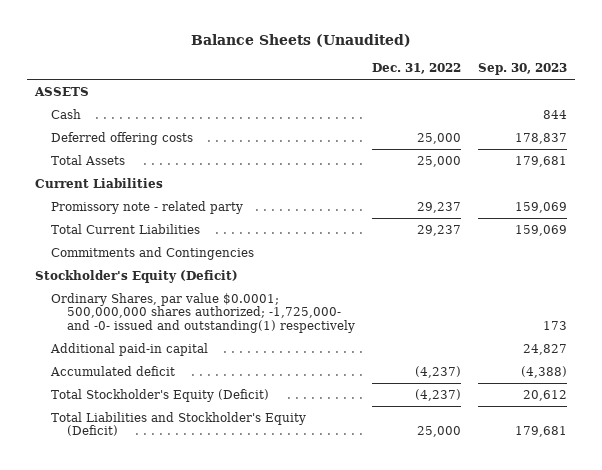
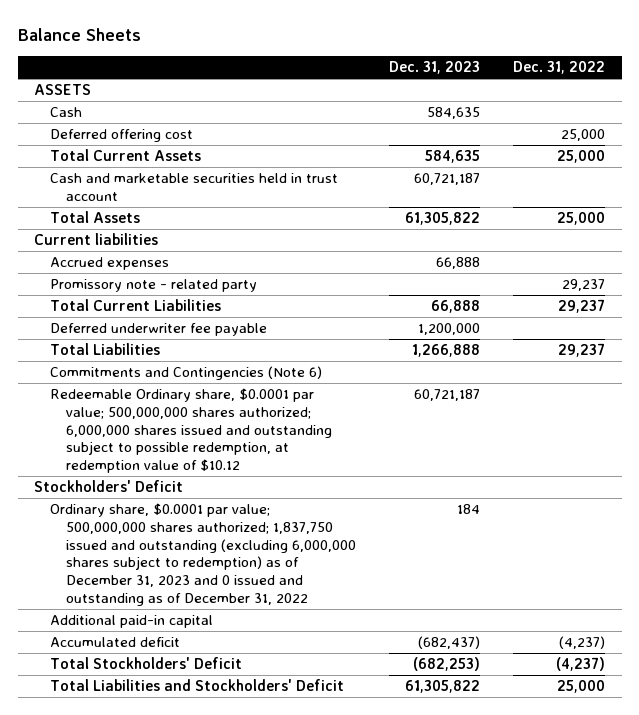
[190,33,411,47] Balance Sheets (Unaudited) -> [17,28,141,42] Balance Sheets
[477,62,567,75] Sep. 30, 2023 -> none
none -> [389,61,481,75] Dec. 31, 2023
[50,131,193,145] Deferred offering costs -> [50,129,194,143] Deferred offering cost
none -> [50,149,202,162] Total Current Assets
none -> [50,173,339,201] Cash and marketable securities held in trust account
[34,177,163,188] Current Liabilities -> [34,233,159,246] Current liabilities
none -> [50,257,170,271] Accrued expenses
none -> [50,323,268,337] Deferred underwriter fee payable
none -> [50,343,161,356] Total Liabilities
[50,246,254,260] Commitments and Contingencies -> [50,366,323,381] Commitments and Contingencies (Note 6)
none -> [50,388,333,474] Redeemable Ordinary share, $0.0001 par value; 500,000,000 shares authorized; 6,000,000 shares issued and outstanding subject to possible redemption, at redemption value of $10.12
[34,269,238,283] Stockholder's Equity (Deficit) -> [34,480,184,493] Stockholders' Deficit
[50,292,356,334] Ordinary Shares, par value $0.0001; 500,000,000 shares authorized; -1,725,000- and -0- issued and outstanding(1) respectively -> [50,503,357,606] Ordinary share, $0.0001 par value; 500,000,000 shares authorized; 1,837,750 issued and outstanding (excluding 6,000,000 shares subject to redemption) as of December 31, 2023 and 0 issued and outstanding as of December 31, 2022
[50,388,269,402] Total Stockholder's Equity (Deficit) -> [50,657,243,670] Total Stockholders' Deficit
[50,411,306,437] Total Liabilities and Stockholder's Equity (Deficit) -> [50,679,345,692] Total Liabilities and Stockholders' Deficit

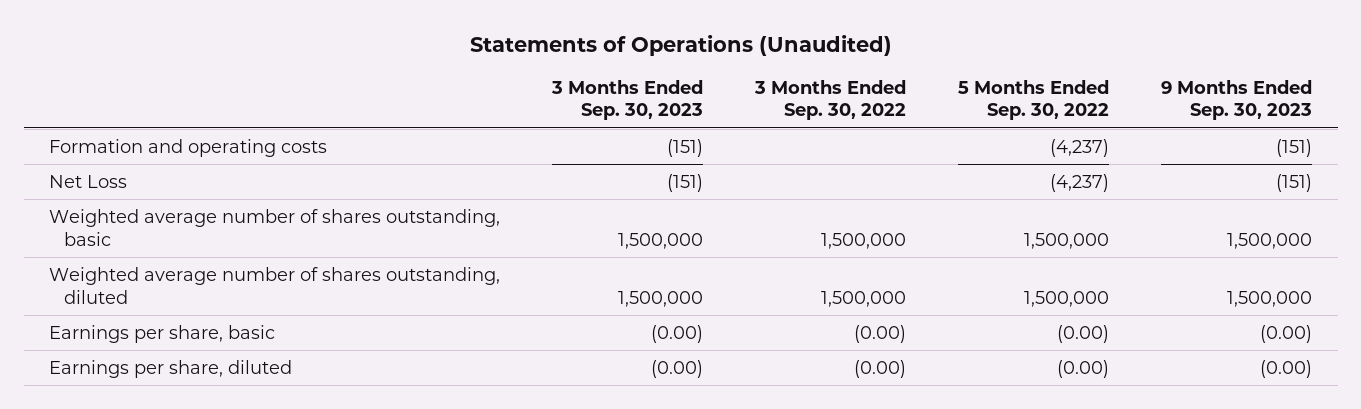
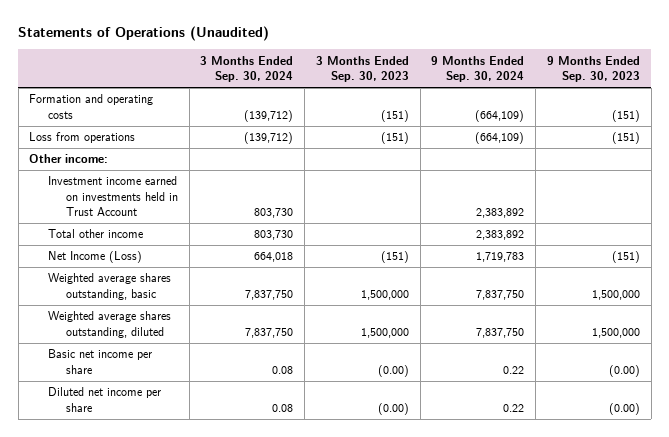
[754,79,907,121] 3 Months Ended Sep. 30, 2022 -> none
[957,79,1109,121] 5 Months Ended Sep. 30, 2022 -> none
none -> [200,55,294,83] 3 Months Ended Sep. 30, 2024
none -> [431,55,525,83] 9 Months Ended Sep. 30, 2024
none -> [29,132,136,144] Loss from operations
none -> [29,154,109,164] Other income:
none -> [47,176,178,217] Investment income earned on investments held in Trust Account
none -> [47,229,143,239] Total other income
[49,175,128,189] Net Loss -> [47,251,142,264] Net Income (Loss)
[49,209,501,246] Weighted average number of shares outstanding, basic -> [47,273,171,300] Weighted average shares outstanding, basic
[49,267,501,304] Weighted average number of shares outstanding, diluted -> [47,311,171,338] Weighted average shares outstanding, diluted
[49,325,276,344] Earnings per share, basic -> [47,349,152,374] Basic net income per share
[49,360,293,379] Earnings per share, diluted -> [47,387,161,412] Diluted net income per share

